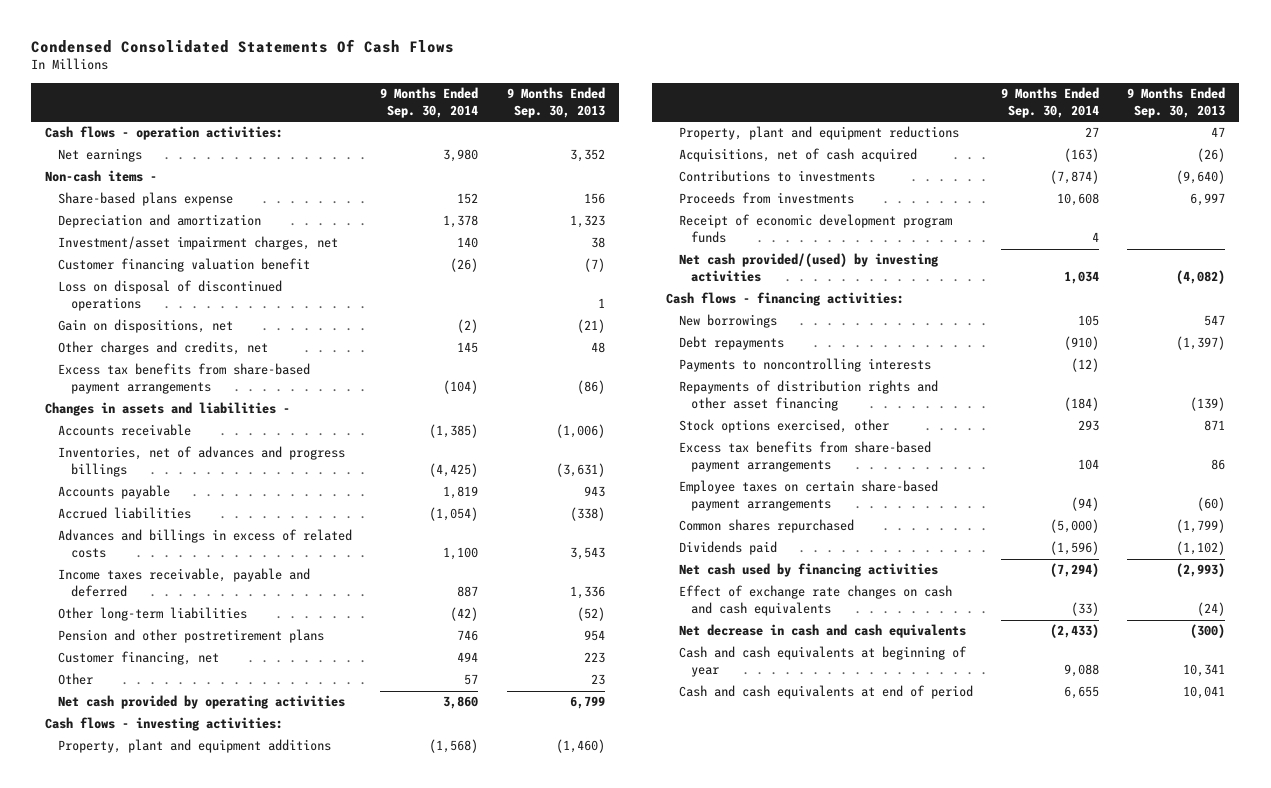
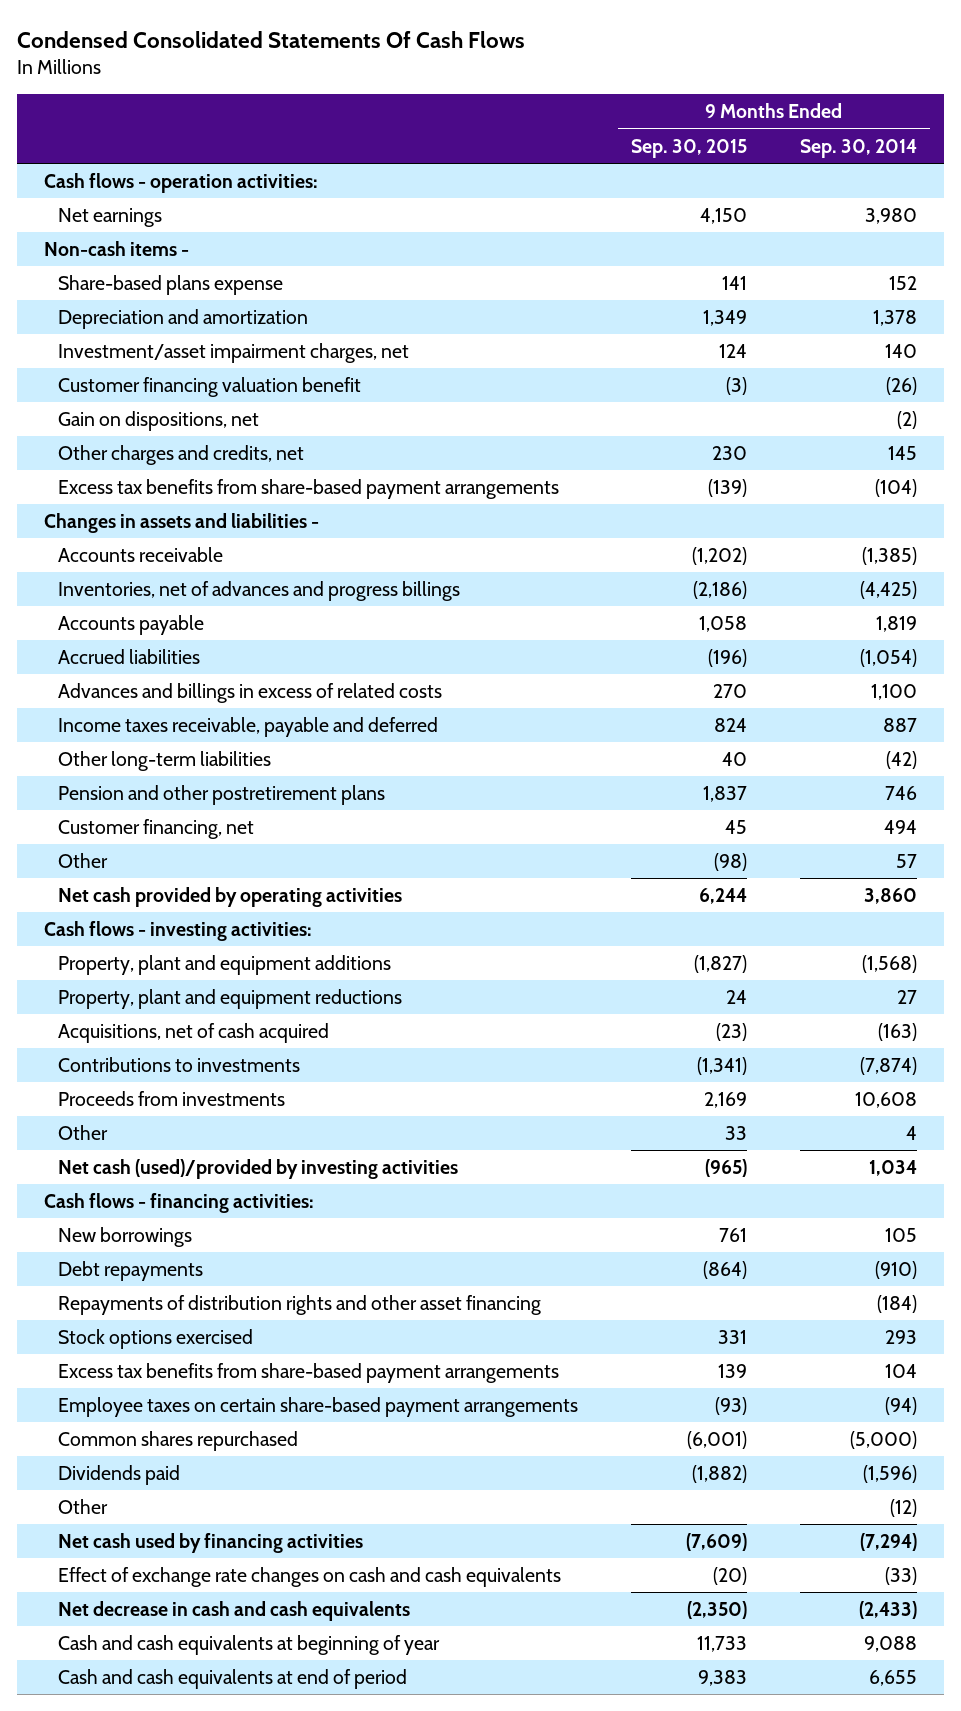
[506,87,605,119] 9 Months Ended Sep. 30, 2013 -> none
none -> [631,138,748,158] Sep. 30, 2015
[58,280,283,312] Loss on disposal of discontinued operations -> none
[678,214,952,244] Receipt of economic development program funds -> none
none -> [58,1125,109,1141] Other
[678,253,939,283] Net cash provided/(used) by investing activities -> [58,1159,459,1180] Net cash (used)/provided by investing activities
[678,358,931,373] Payments to noncontrolling interests -> none
[678,419,889,434] Stock options exercised, other -> [58,1329,254,1350] Stock options exercised
none -> [58,1499,109,1515] Other

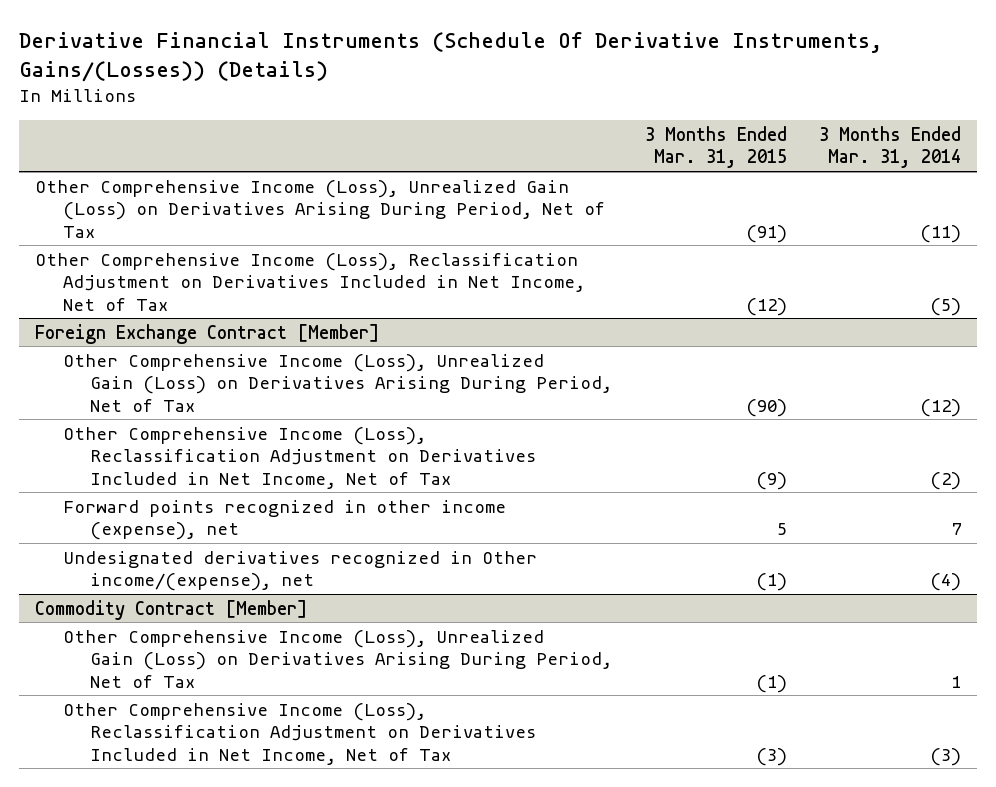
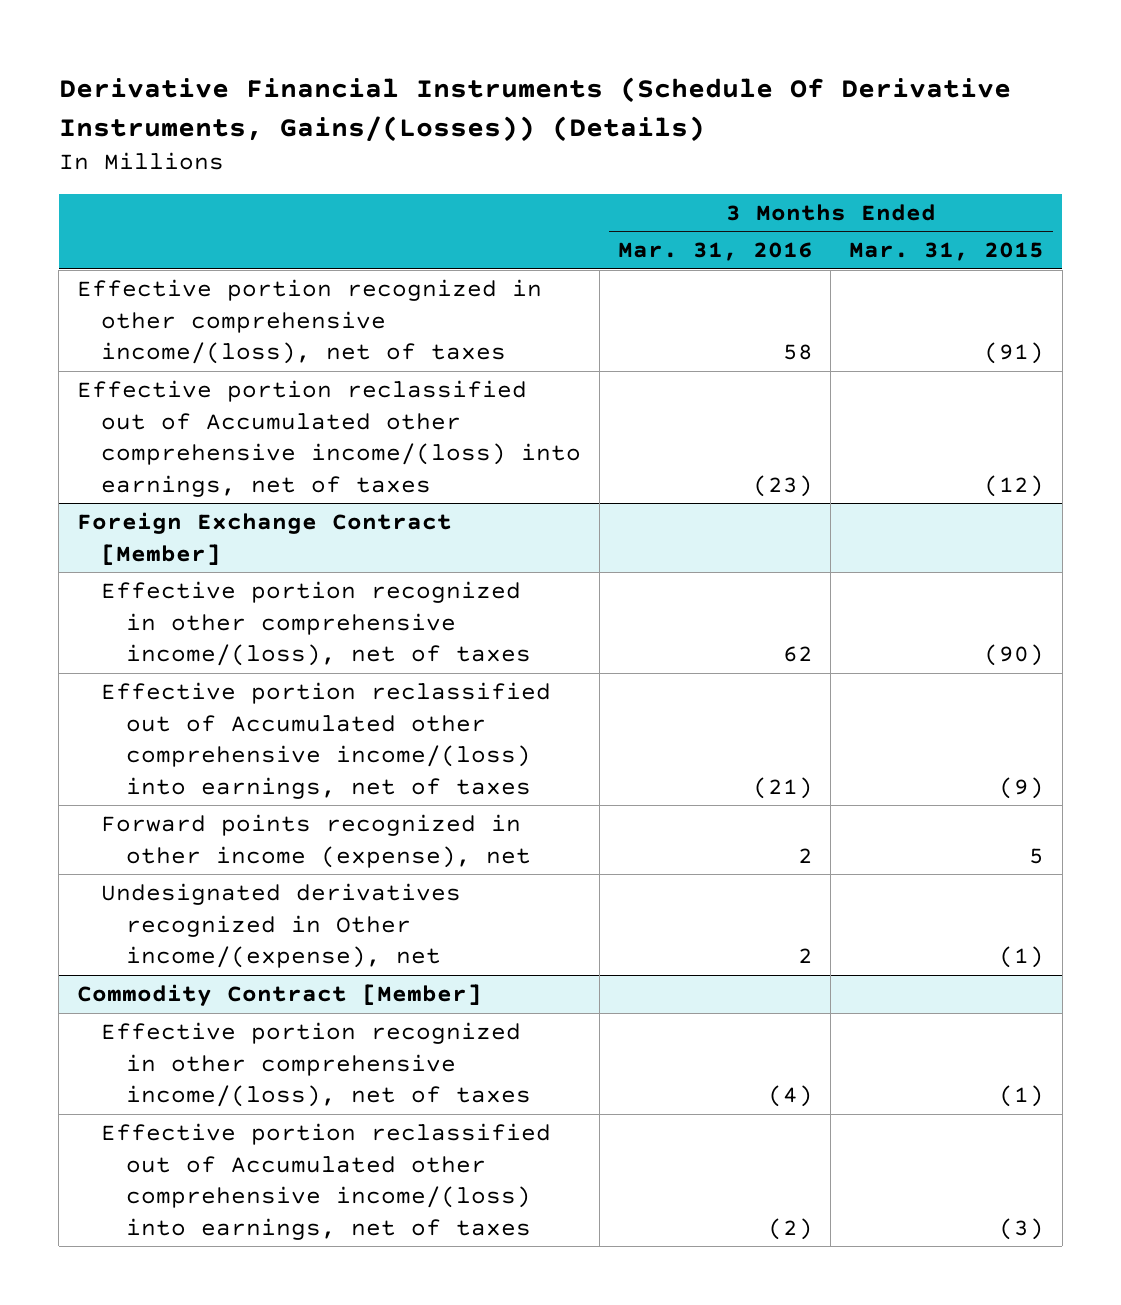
[818,125,961,169] 3 Months Ended Mar. 31, 2014 -> none
none -> [617,242,813,262] Mar. 31, 2016
[35,179,605,238] Other Comprehensive Income (Loss), Unrealized Gain (Loss) on Derivatives Arising During Period, Net of Tax -> [76,279,542,365] Effective portion recognized in other comprehensive income/(loss), net of taxes
[35,252,585,311] Other Comprehensive Income (Loss), Reclassification Adjustment on Derivatives Included in Net Income, Net of Tax -> [76,380,582,497] Effective portion reclassified out of Accumulated other comprehensive income/(loss) into earnings, net of taxes
[62,353,613,412] Other Comprehensive Income (Loss), Unrealized Gain (Loss) on Derivatives Arising During Period, Net of Tax -> [101,581,531,667] Effective portion recognized in other comprehensive income/(loss), net of taxes
[62,426,537,489] Other Comprehensive Income (Loss), Reclassification Adjustment on Derivatives Included in Net Income, Net of Tax -> [101,682,552,799] Effective portion reclassified out of Accumulated other comprehensive income/(loss) into earnings, net of taxes
[62,629,613,688] Other Comprehensive Income (Loss), Unrealized Gain (Loss) on Derivatives Arising During Period, Net of Tax -> [101,1022,531,1108] Effective portion recognized in other comprehensive income/(loss), net of taxes
[62,702,537,765] Other Comprehensive Income (Loss), Reclassification Adjustment on Derivatives Included in Net Income, Net of Tax -> [101,1123,552,1240] Effective portion reclassified out of Accumulated other comprehensive income/(loss) into earnings, net of taxes

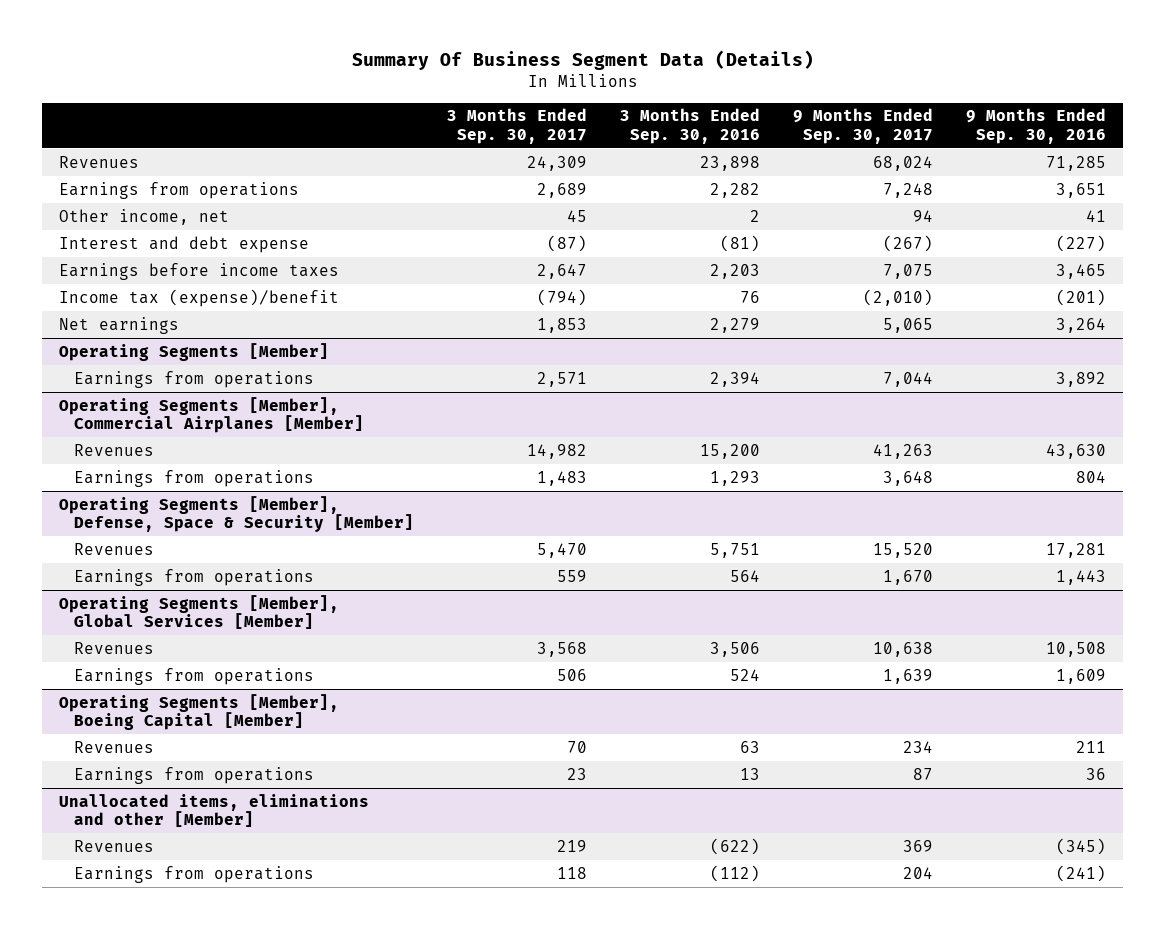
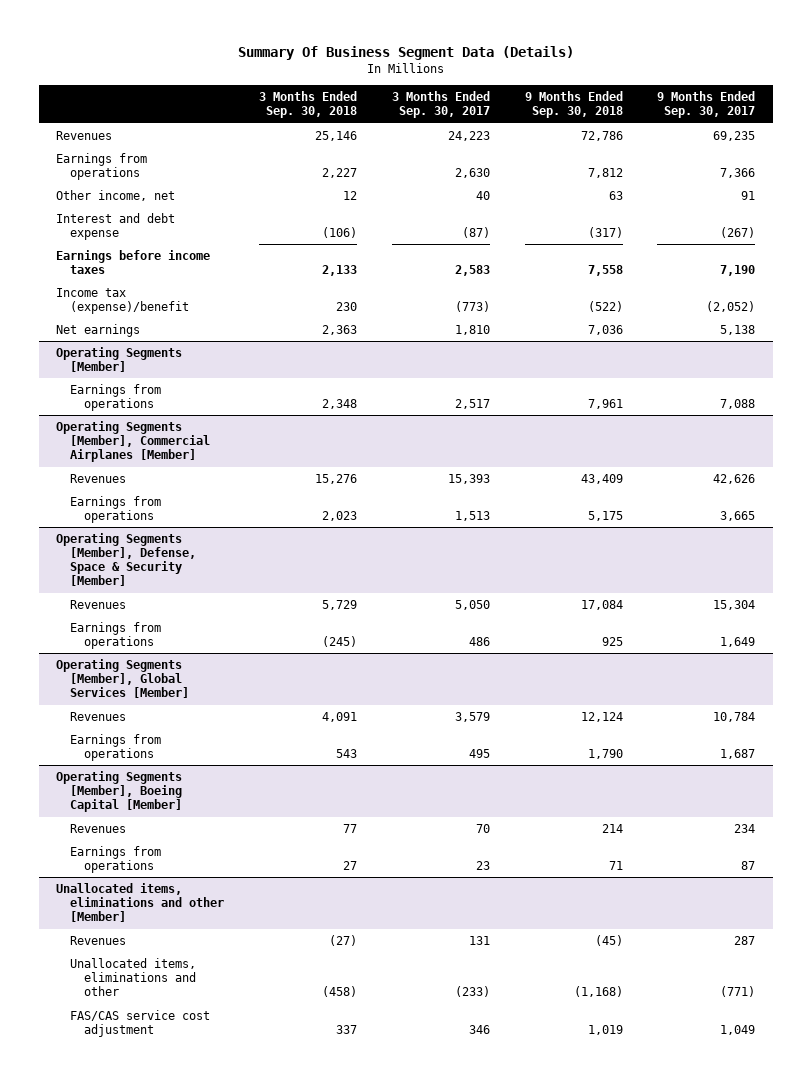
[620,108,761,144] 3 Months Ended Sep. 30, 2016 -> none
[966,108,1107,144] 9 Months Ended Sep. 30, 2016 -> none
none -> [259,91,358,119] 3 Months Ended Sep. 30, 2018
none -> [524,91,623,119] 9 Months Ended Sep. 30, 2018
[527,155,588,171] 24,309 -> [447,130,490,141] 24,223
[873,155,934,171] 68,024 -> [713,130,756,141] 69,235
[537,182,588,198] 2,689 -> [454,168,490,179] 2,630
[883,182,934,198] 7,248 -> [720,168,756,179] 7,366
[567,209,588,222] 45 -> [475,190,490,200] 40
[913,209,934,222] 94 -> [741,190,756,200] 91
[537,263,588,279] 2,647 -> [454,265,490,277] 2,583
[883,263,934,279] 7,075 -> [720,265,756,277] 7,190
[537,288,588,306] (794) -> [454,301,490,313] (773)
[863,288,934,306] (2,010) -> [706,301,756,313] (2,052)
[537,317,588,333] 1,853 -> [454,324,490,335] 1,810
[883,317,934,333] 5,065 -> [720,324,756,335] 5,138
[537,371,588,387] 2,571 -> [454,399,490,410] 2,517
[883,371,934,387] 7,044 -> [720,399,756,410] 7,088
[527,443,588,459] 14,982 -> [447,473,490,484] 15,393
[873,443,934,459] 41,263 -> [713,473,756,484] 42,626
[537,470,588,486] 1,483 -> [454,511,490,522] 1,513
[883,470,934,486] 3,648 -> [720,511,756,522] 3,665
[537,542,588,558] 5,470 -> [454,599,490,610] 5,050
[873,542,934,558] 15,520 -> [713,599,756,610] 15,304
[557,569,588,582] 559 -> [468,637,490,647] 486
[883,569,934,585] 1,670 -> [720,637,756,648] 1,649
[537,641,588,657] 3,568 -> [454,711,490,722] 3,579
[873,641,934,657] 10,638 -> [713,711,756,722] 10,784
[557,668,588,681] 506 -> [468,749,490,759] 495
[883,668,934,684] 1,639 -> [720,749,756,760] 1,687
[74,865,315,883] Earnings from operations -> none
[557,839,588,852] 219 -> [468,935,490,945] 131
[903,839,934,852] 369 -> [734,935,756,945] 287
none -> [70,957,197,997] Unallocated items, eliminations and other
none -> [70,1009,211,1038] FAS/CAS service cost adjustment

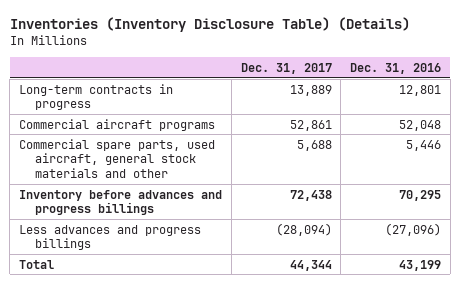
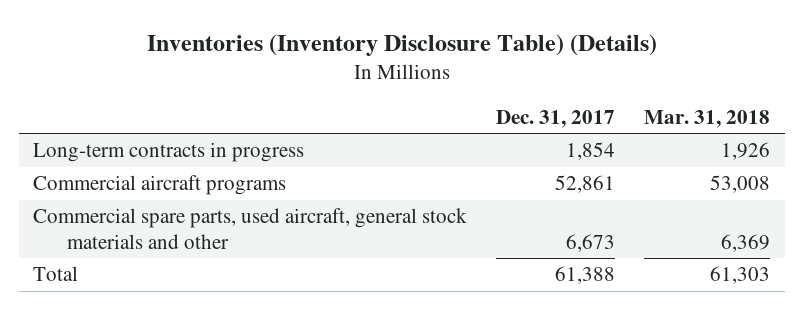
[349,62,441,74] Dec. 31, 2016 -> none
none -> [644,109,771,128] Mar. 31, 2018
[289,84,332,96] 13,889 -> [566,142,616,161] 1,854
[19,189,223,216] Inventory before advances and progress billings -> none
[19,224,202,251] Less advances and progress billings -> none
[296,139,332,151] 5,688 -> [566,233,616,252] 6,673
[289,259,332,271] 44,344 -> [555,266,616,285] 61,388

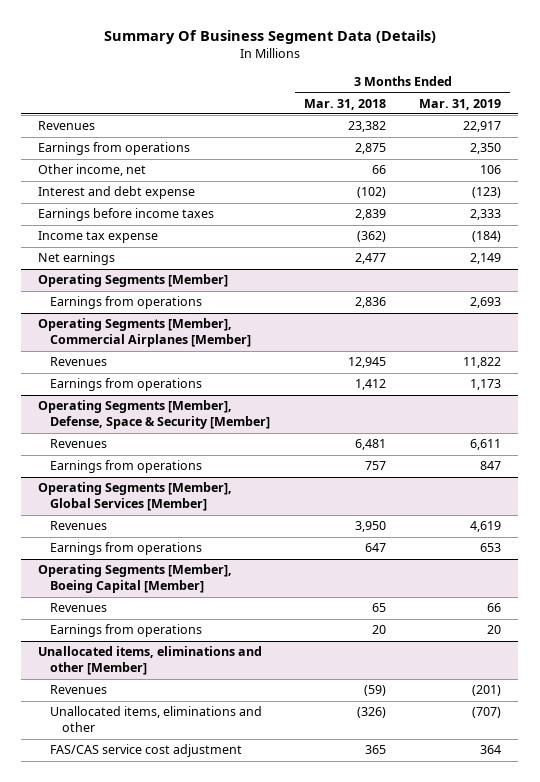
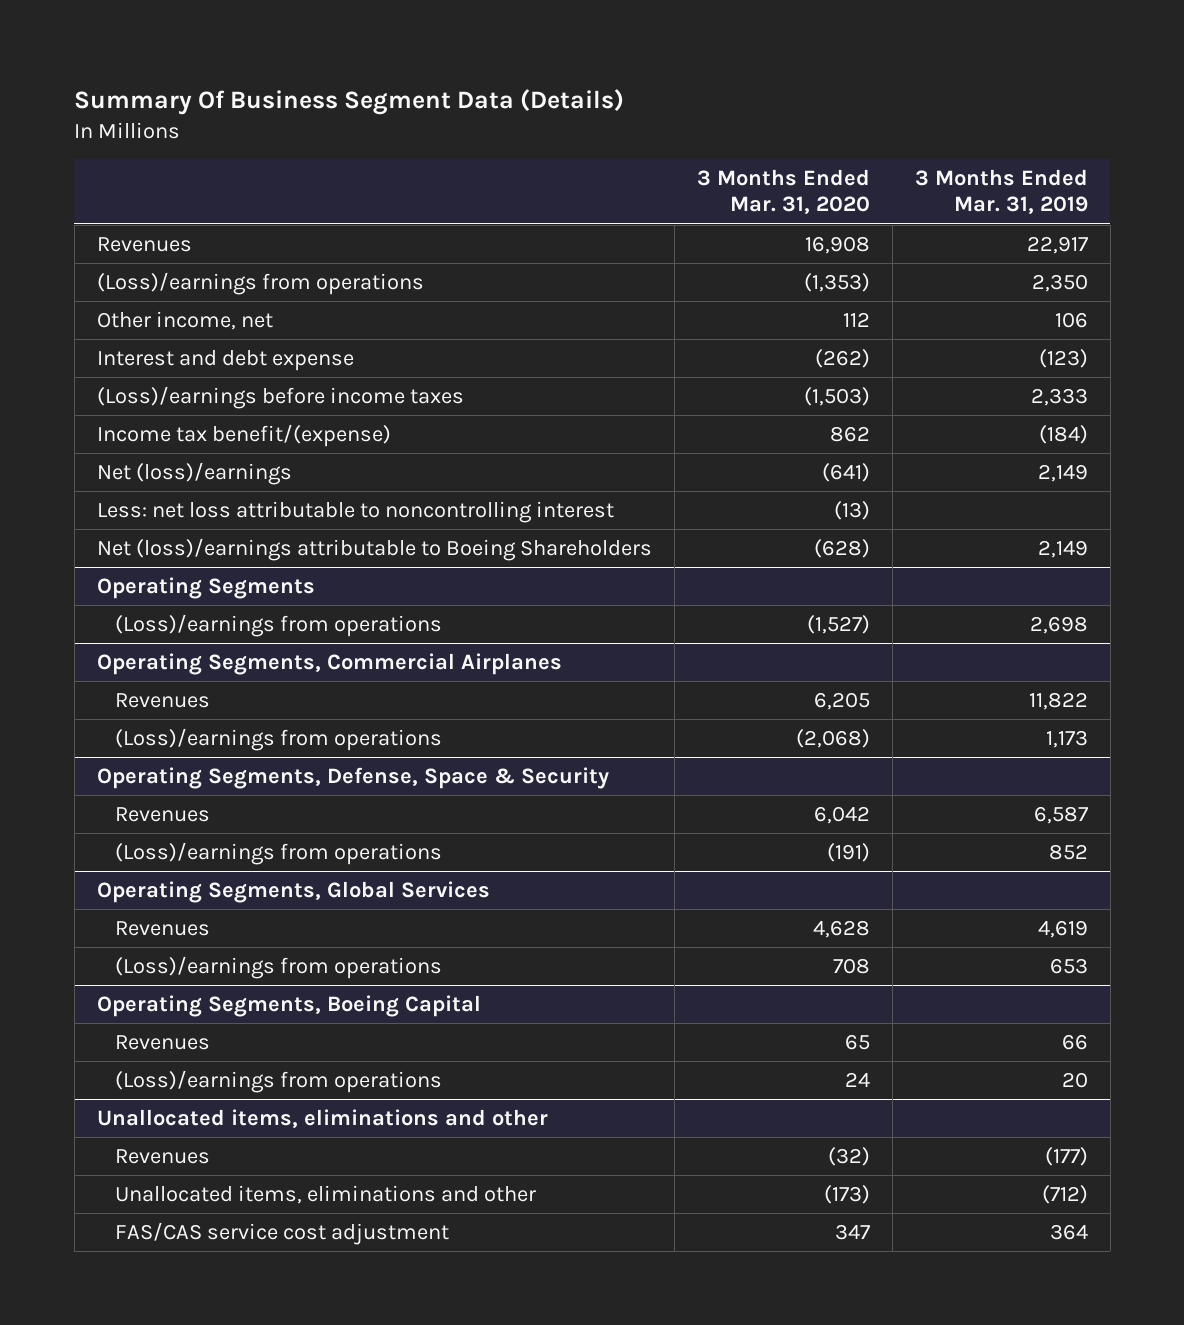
[303,98,386,110] Mar. 31, 2018 -> none
none -> [696,169,870,215] 3 Months Ended Mar. 31, 2020
[38,142,191,156] Earnings from operations -> [96,271,424,295] (Loss)/earnings from operations
[38,208,215,222] Earnings before income taxes -> [96,385,464,409] (Loss)/earnings before income taxes
[38,231,159,244] Income tax expense -> [96,423,391,447] Income tax benefit/(expense)
none -> [96,461,292,485] Net (loss)/earnings
none -> [96,500,614,523] Less: net loss attributable to noncontrolling interest
[38,252,116,266] Net earnings -> [96,537,652,561] Net (loss)/earnings attributable to Boeing Shareholders
[38,274,229,288] Operating Segments [Member] -> [96,576,315,599] Operating Segments
[50,296,203,310] Earnings from operations -> [114,613,442,637] (Loss)/earnings from operations
[470,297,502,309] 2,693 -> [1029,615,1088,634] 2,698
[38,318,252,348] Operating Segments [Member], Commercial Airplanes [Member] -> [96,652,562,675] Operating Segments, Commercial Airplanes
[50,378,203,392] Earnings from operations -> [114,727,442,751] (Loss)/earnings from operations
[38,400,271,430] Operating Segments [Member], Defense, Space & Security [Member] -> [96,766,609,789] Operating Segments, Defense, Space & Security
[470,439,502,451] 6,611 -> [1033,805,1088,824] 6,587
[50,460,203,474] Earnings from operations -> [114,841,442,865] (Loss)/earnings from operations
[480,461,502,471] 847 -> [1048,843,1088,860] 852
[38,482,233,512] Operating Segments [Member], Global Services [Member] -> [96,880,490,903] Operating Segments, Global Services
[50,542,203,556] Earnings from operations -> [114,955,442,979] (Loss)/earnings from operations
[38,564,233,594] Operating Segments [Member], Boeing Capital [Member] -> [96,994,481,1017] Operating Segments, Boeing Capital
[50,624,203,638] Earnings from operations -> [114,1069,442,1093] (Loss)/earnings from operations
[38,646,263,676] Unallocated items, eliminations and other [Member] -> [96,1108,548,1128] Unallocated items, eliminations and other
[472,685,502,697] (201) -> [1044,1146,1088,1166] (177)
[472,707,502,719] (707) -> [1041,1184,1088,1204] (712)

